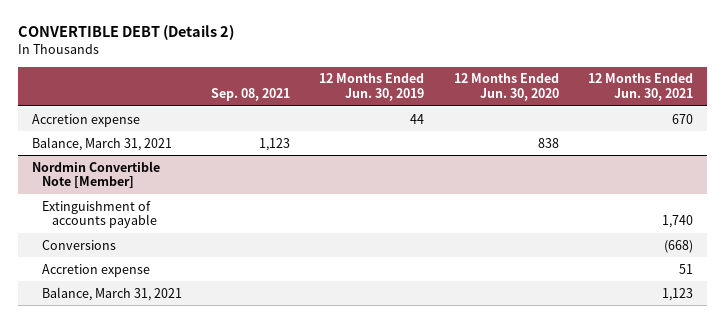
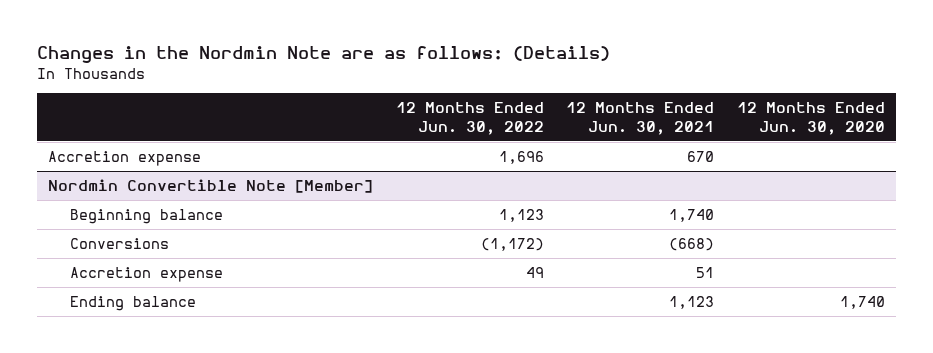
[17,25,234,41] CONVERTIBLE DEBT (Details 2) -> [36,46,610,64] Changes in the Nordmin Note are as follows: (Details)
[211,88,291,102] Sep. 08, 2021 -> none
[319,73,425,102] 12 Months Ended Jun. 30, 2019 -> none
none -> [395,102,544,135] 12 Months Ended Jun. 30, 2022
[32,136,173,151] Balance, March 31, 2021 -> none
[41,200,157,229] Extinguishment of accounts payable -> [69,208,223,224] Beginning balance
[41,286,182,301] Balance, March 31, 2021 -> none
none -> [69,295,196,311] Ending balance

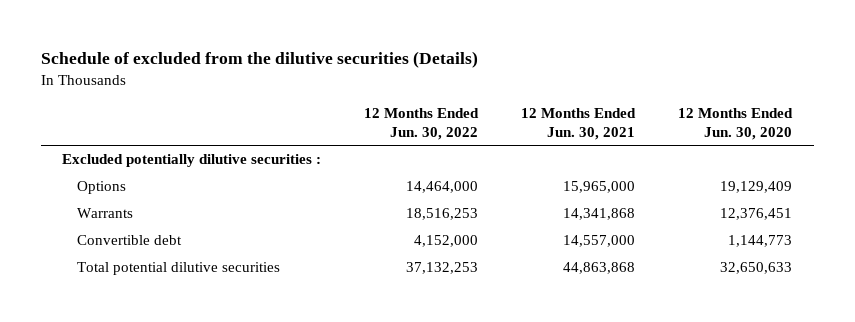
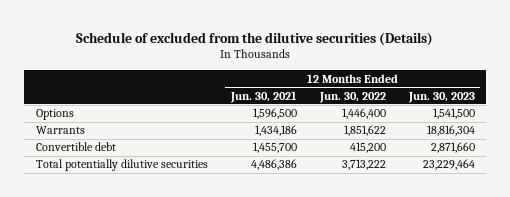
[678,108,794,140] 12 Months Ended Jun. 30, 2020 -> none
none -> [407,91,475,103] Jun. 30, 2023
[62,154,322,168] Excluded potentially dilutive securities : -> none
[406,181,479,194] 14,464,000 -> [341,108,386,120] 1,446,400
[563,181,636,194] 15,965,000 -> [252,108,297,120] 1,596,500
[406,208,479,221] 18,516,253 -> [343,125,386,137] 1,851,622
[563,208,636,221] 14,341,868 -> [254,125,297,137] 1,434,186
[414,235,479,248] 4,152,000 -> [349,142,386,154] 415,200
[563,235,636,248] 14,557,000 -> [252,142,297,154] 1,455,700
[76,262,280,276] Total potential dilutive securities -> [35,159,208,172] Total potentially dilutive securities
[406,262,479,275] 37,132,253 -> [341,159,386,171] 3,713,222
[563,262,636,275] 44,863,868 -> [250,159,297,171] 4,486,386

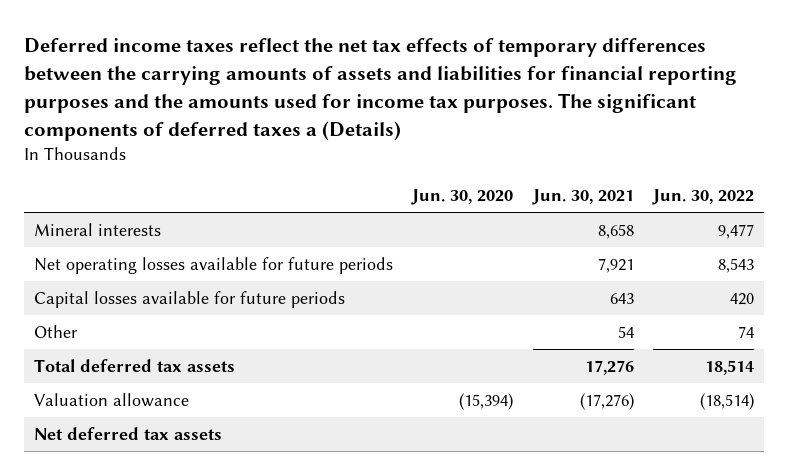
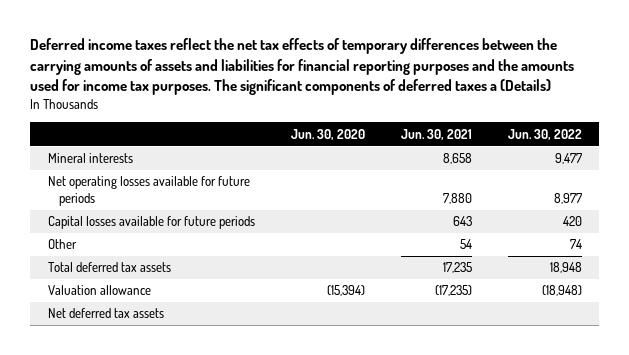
[597,257,634,273] 7,921 -> [442,192,472,204] 7,880
[718,257,755,273] 8,543 -> [553,192,582,204] 8,977
[584,359,634,375] 17,276 -> [442,262,472,274] 17,235
[705,359,755,375] 18,514 -> [549,262,582,274] 18,948
[579,392,634,410] (17,276) -> [434,285,472,297] (17,235)
[700,392,755,410] (18,514) -> [541,285,582,297] (18,948)

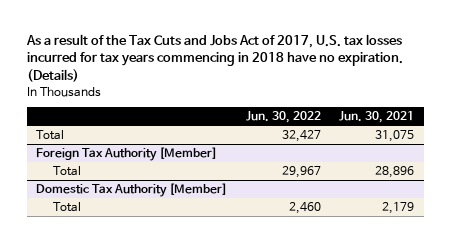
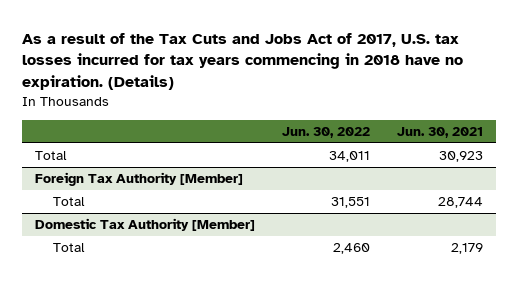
[281,130,321,143] 32,427 -> [329,151,371,163] 34,011
[375,130,415,143] 31,075 -> [438,151,483,163] 30,923
[281,166,321,179] 29,967 -> [331,197,371,209] 31,551
[375,166,415,179] 28,896 -> [437,197,483,209] 28,744

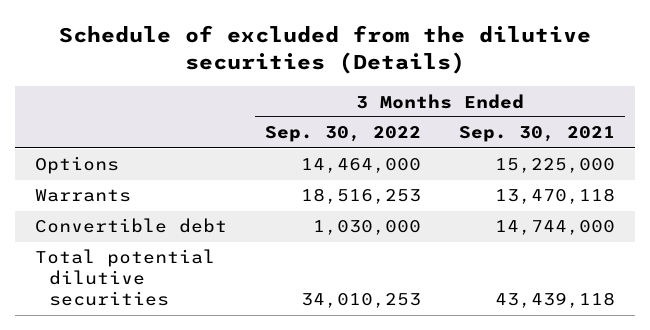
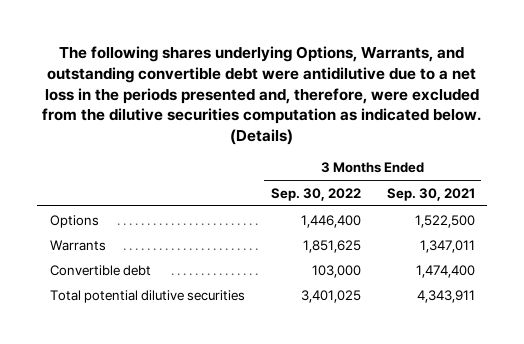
[59,25,592,74] Schedule of excluded from the dilutive securities (Details) -> [42,45,482,146] The following shares underlying Options, Warrants, and outstanding convertible debt were antidilutive due to a net loss in the periods presented and, therefore, were excluded from the dilutive securities computation as indicated below. (Details)
[301,158,422,174] 14,464,000 -> [300,214,361,228] 1,446,400
[495,158,616,174] 15,225,000 -> [414,214,475,228] 1,522,500
[301,188,422,205] 18,516,253 -> [302,239,361,253] 1,851,625
[495,188,616,205] 13,470,118 -> [419,239,475,253] 1,347,011
[313,220,422,236] 1,030,000 -> [311,264,361,278] 103,000
[495,220,616,236] 14,744,000 -> [415,264,475,278] 1,474,400
[301,293,422,309] 34,010,253 -> [300,289,361,303] 3,401,025
[495,292,616,309] 43,439,118 -> [416,289,475,303] 4,343,911

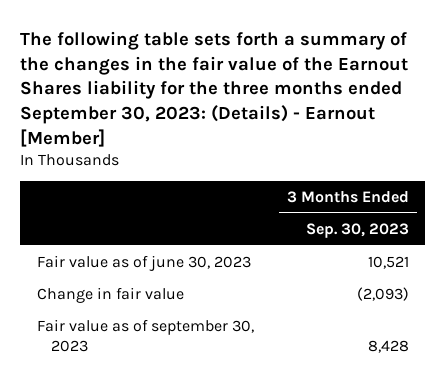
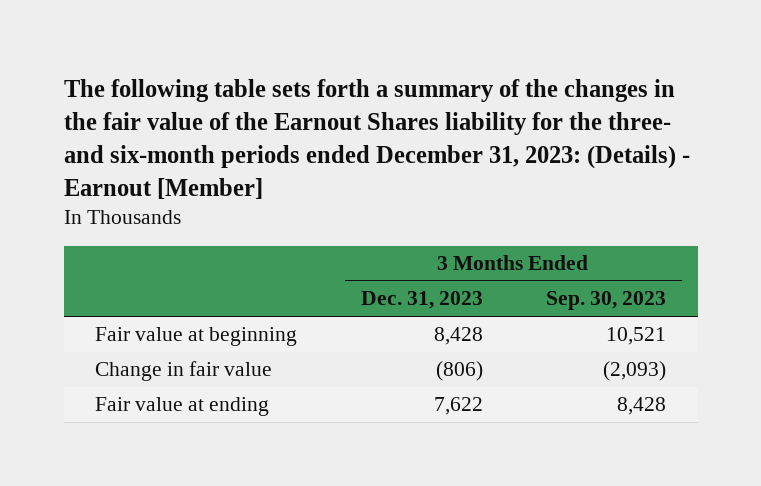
[20,31,409,147] The following table sets forth a summary of the changes in the fair value of the Earnout Shares liability for the three months ended September 30, 2023: (Details) - Earnout [Member] -> [63,78,690,199] The following table sets forth a summary of the changes in the fair value of the Earnout Shares liability for the three- and six-month periods ended December 31, 2023: (Details) - Earnout [Member]
none -> [360,291,483,310] Dec. 31, 2023
[36,254,251,271] Fair value as of june 30, 2023 -> [95,327,298,347] Fair value at beginning
[36,318,254,352] Fair value as of september 30, 2023 -> [95,397,270,417] Fair value at ending

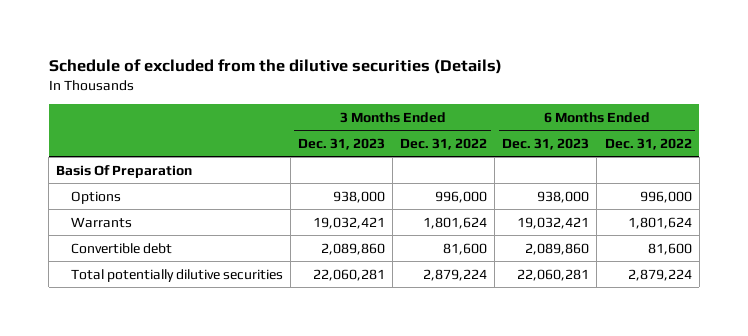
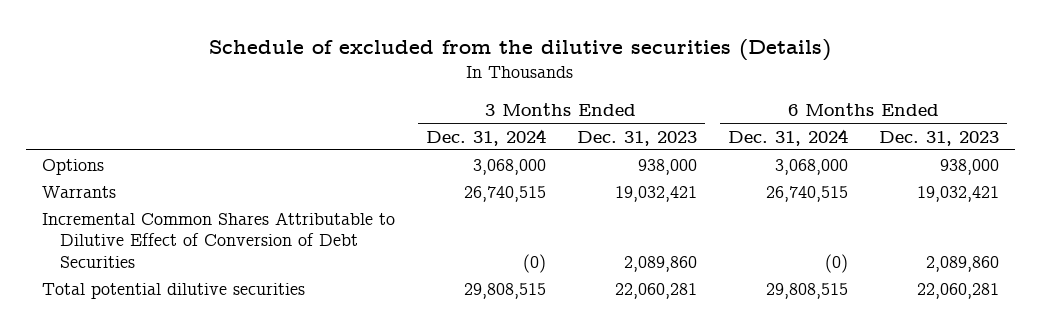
[400,137,488,150] Dec. 31, 2022 -> none
[604,137,692,150] Dec. 31, 2022 -> none
none -> [425,128,546,146] Dec. 31, 2024
none -> [728,128,849,146] Dec. 31, 2024
[56,164,193,178] Basis Of Preparation -> none
[70,242,172,254] Convertible debt -> [41,211,395,269] Incremental Common Shares Attributable to Dilutive Effect of Conversion of Debt Securities
[70,268,283,282] Total potentially dilutive securities -> [41,282,305,299] Total potential dilutive securities

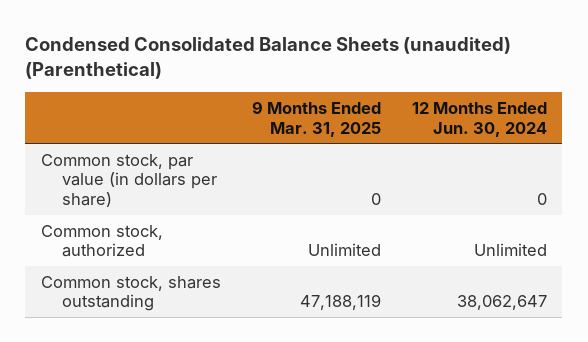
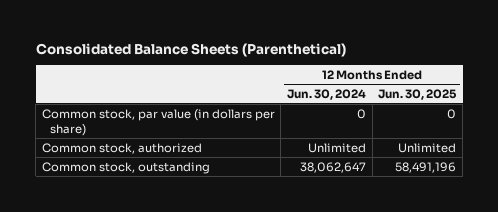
[25,36,512,79] Condensed Consolidated Balance Sheets (unaudited) (Parenthetical) -> [35,42,346,57] Consolidated Balance Sheets (Parenthetical)
[251,100,381,137] 9 Months Ended Mar. 31, 2025 -> none
none -> [378,88,458,100] Jun. 30, 2025
[40,275,221,312] Common stock, shares outstanding -> [41,161,210,174] Common stock, outstanding

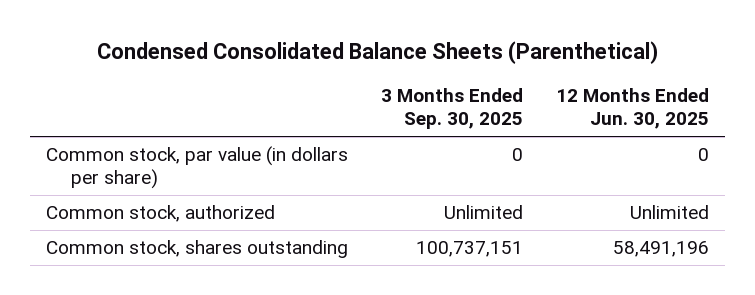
[35,42,346,57] Consolidated Balance Sheets (Parenthetical) -> [96,41,658,65] Condensed Consolidated Balance Sheets (Parenthetical)
[287,88,367,100] Jun. 30, 2024 -> none
none -> [381,88,524,130] 3 Months Ended Sep. 30, 2025
[41,161,210,174] Common stock, outstanding -> [46,240,349,259] Common stock, shares outstanding

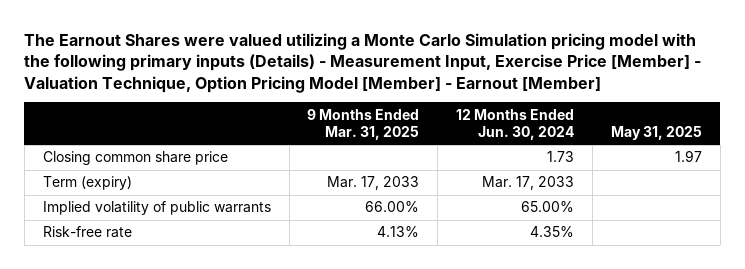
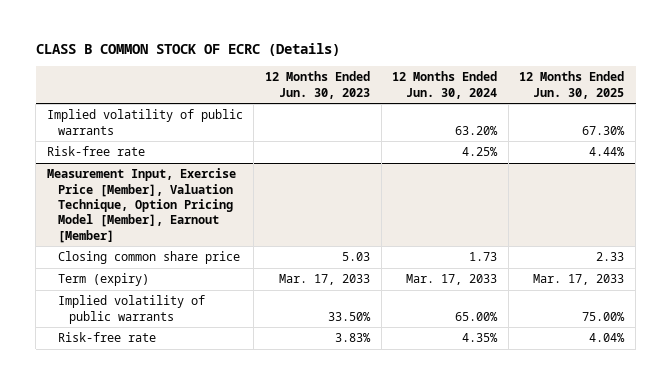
[24,32,702,93] The Earnout Shares were valued utilizing a Monte Carlo Simulation pricing model with the following primary inputs (Details) - Measurement Input, Exercise Price [Member] - Valuation Technique, Option Pricing Model [Member] - Earnout [Member] -> [35,43,340,57] CLASS B COMMON STOCK OF ECRC (Details)
[307,108,420,140] 9 Months Ended Mar. 31, 2025 -> none
[610,125,702,140] May 31, 2025 -> none
none -> [264,71,370,99] 12 Months Ended Jun. 30, 2023
none -> [519,71,625,99] 12 Months Ended Jun. 30, 2025
none -> [46,109,243,135] Implied volatility of public warrants
none -> [46,146,145,157] Risk-free rate
none -> [46,168,236,243] Measurement Input, Exercise Price [Member], Valuation Technique, Option Pricing Model [Member], Earnout [Member]

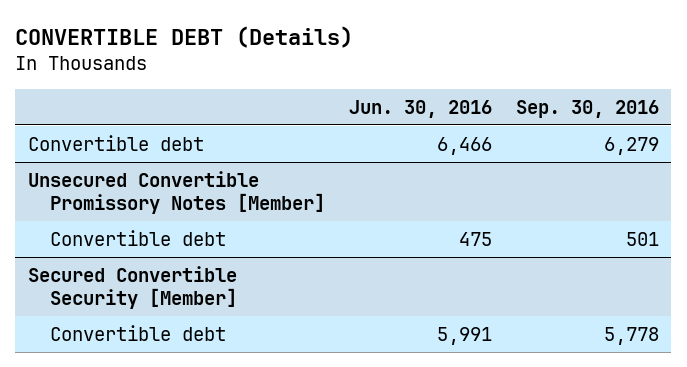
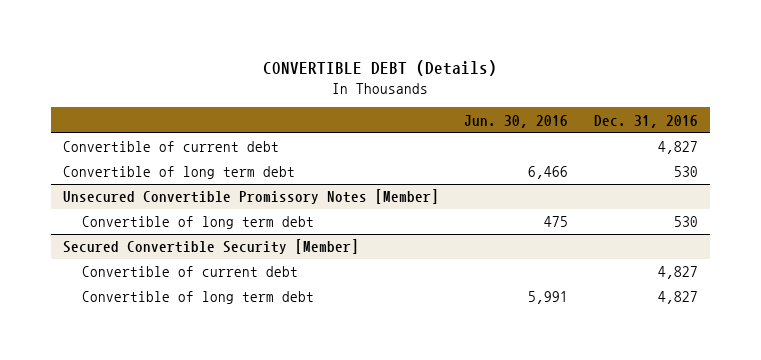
[516,99,660,118] Sep. 30, 2016 -> none
none -> [593,114,698,128] Dec. 31, 2016
none -> [63,141,280,153] Convertible of current debt
[27,134,204,151] Convertible debt -> [63,166,296,180] Convertible of long term debt
[49,229,226,246] Convertible debt -> [82,216,315,230] Convertible of long term debt
none -> [82,266,299,278] Convertible of current debt
[49,324,226,341] Convertible debt -> [82,291,315,305] Convertible of long term debt

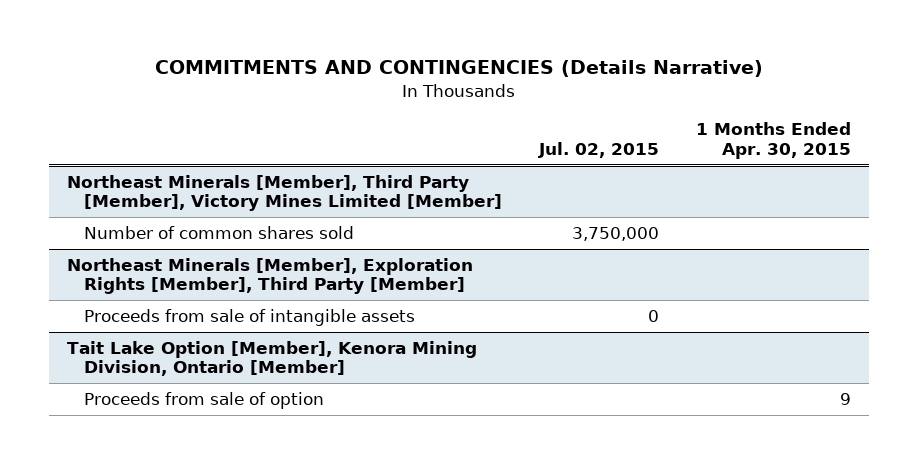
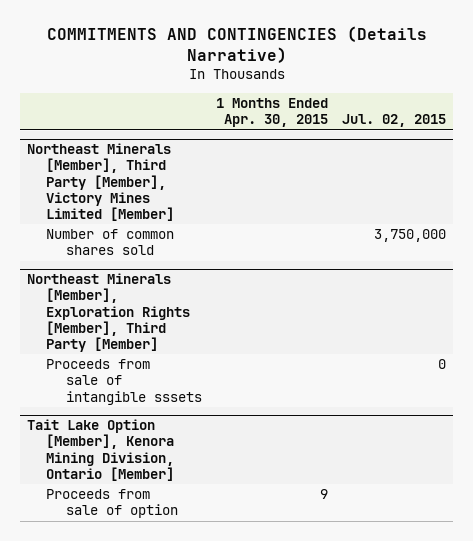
[84,309,416,327] Proceeds from sale of intangible assets -> [46,359,203,405] Proceeds from sale of intangible sssets

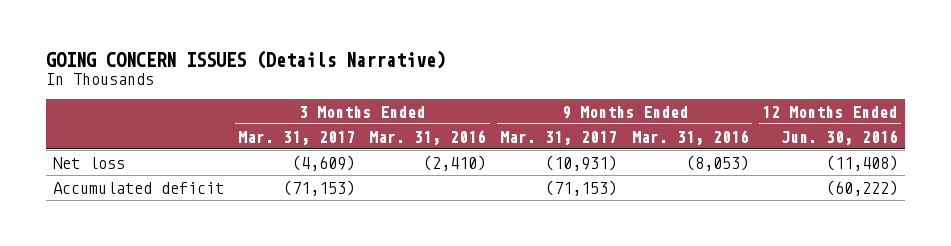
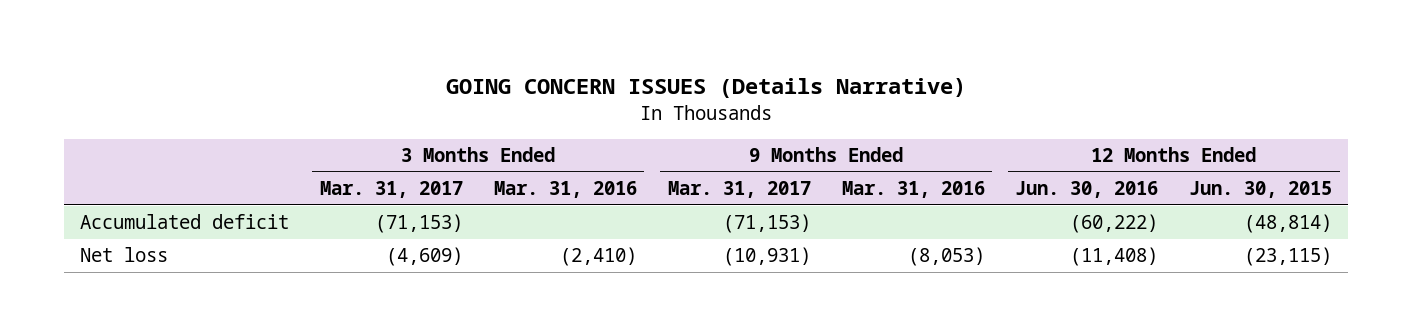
none -> [1189,181,1333,199] Jun. 30, 2015
[53,156,126,169] Net loss -> [79,247,168,263] Net loss

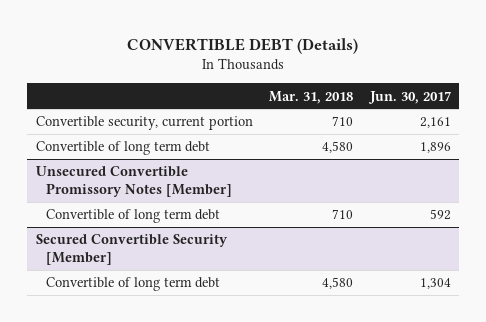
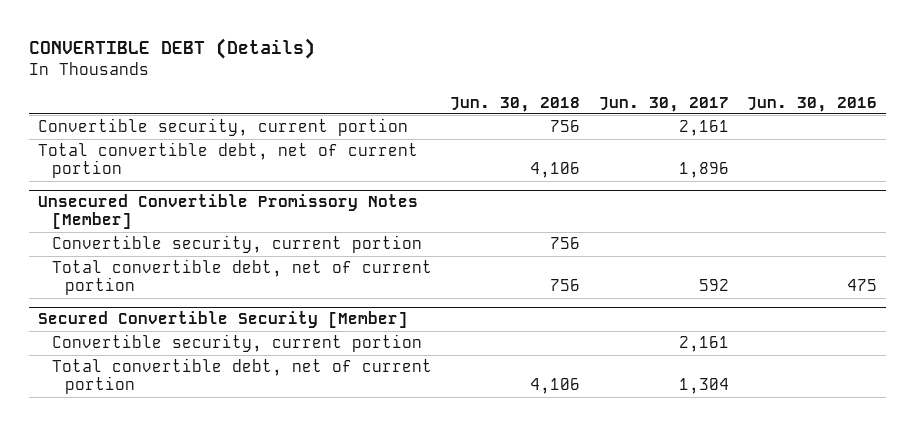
[269,90,354,104] Mar. 31, 2018 -> none
none -> [450,96,581,112] Jun. 30, 2018
none -> [747,96,878,112] Jun. 30, 2016
[35,141,210,156] Convertible of long term debt -> [38,142,419,179] Total convertible debt, net of current portion
none -> [51,235,422,254] Convertible security, current portion
[46,209,221,224] Convertible of long term debt -> [51,259,432,296] Total convertible debt, net of current portion
none -> [51,334,422,353] Convertible security, current portion
[46,277,221,292] Convertible of long term debt -> [51,358,432,395] Total convertible debt, net of current portion

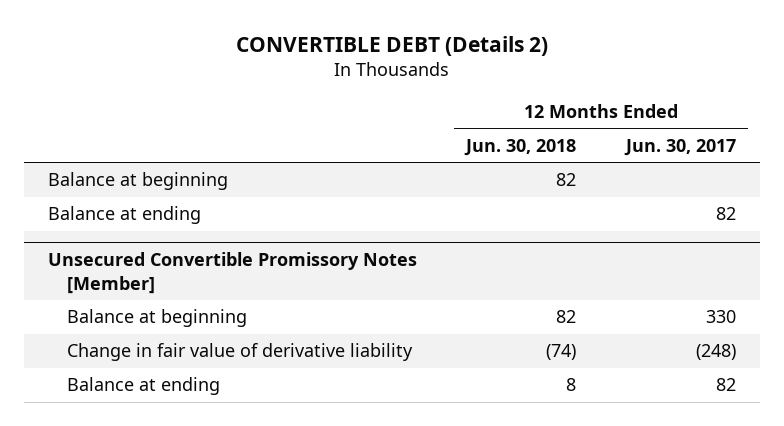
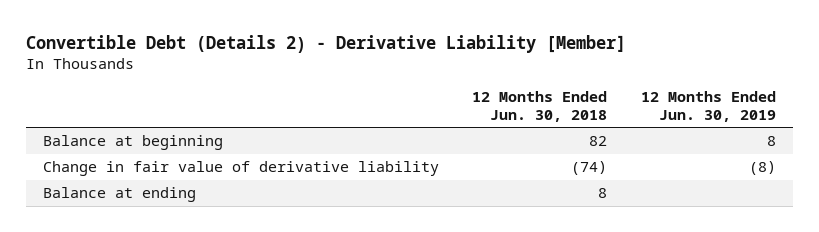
[235,36,548,57] CONVERTIBLE DEBT (Details 2) -> [25,34,626,53] Convertible Debt (Details 2) - Derivative Liability [Member]
[623,138,736,156] Jun. 30, 2017 -> none
none -> [641,91,777,122] 12 Months Ended Jun. 30, 2019
[48,206,202,225] Balance at ending -> none
[48,252,418,294] Unsecured Convertible Promissory Notes [Member] -> none
[67,309,248,328] Balance at beginning -> none

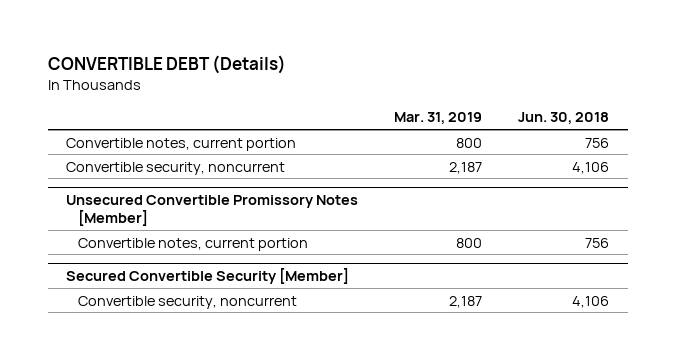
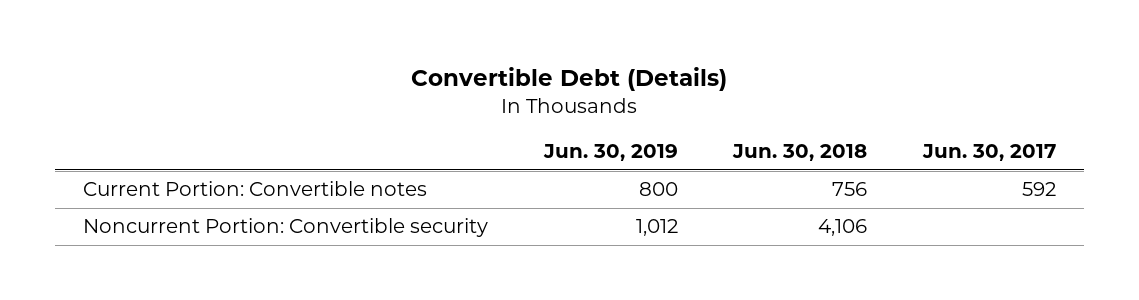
[47,55,286,75] CONVERTIBLE DEBT (Details) -> [411,67,728,92] Convertible Debt (Details)
[394,112,483,125] Mar. 31, 2019 -> none
none -> [542,144,678,162] Jun. 30, 2019
none -> [922,144,1057,162] Jun. 30, 2017
[65,194,358,227] Unsecured Convertible Promissory Notes [Member] -> none
[78,237,309,251] Convertible notes, current portion -> none
[65,267,349,284] Secured Convertible Security [Member] -> none
[78,295,298,309] Convertible security, noncurrent -> none
[65,137,296,151] Convertible notes, current portion -> [82,181,427,197] Current Portion: Convertible notes
[65,161,285,175] Convertible security, noncurrent -> [82,218,488,238] Noncurrent Portion: Convertible security

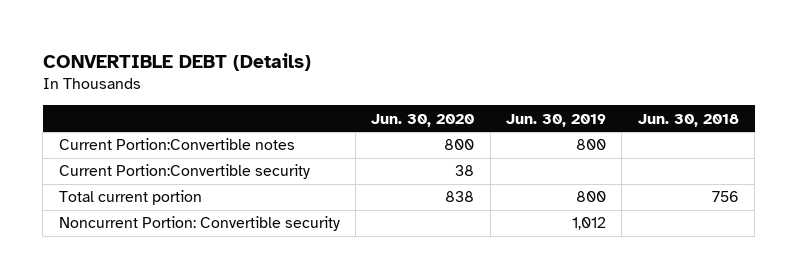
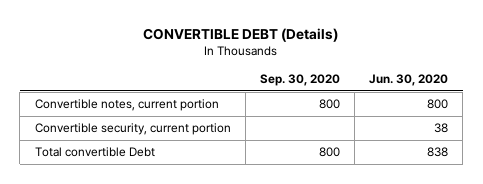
[506,113,607,127] Jun. 30, 2019 -> none
[637,113,739,127] Jun. 30, 2018 -> none
none -> [259,74,340,87] Sep. 30, 2020
[58,216,340,232] Noncurrent Portion: Convertible security -> none
[58,138,295,151] Current Portion:Convertible notes -> [34,99,219,112] Convertible notes, current portion
[58,164,310,180] Current Portion:Convertible security -> [34,123,231,136] Convertible security, current portion
[58,190,202,206] Total current portion -> [34,147,155,158] Total convertible Debt

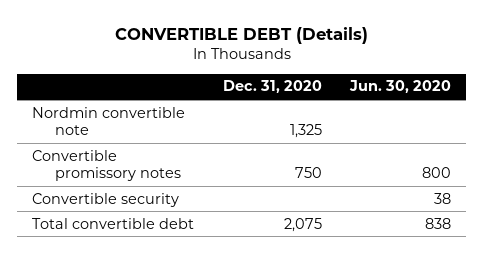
[259,74,340,87] Sep. 30, 2020 -> none
none -> [222,80,322,94] Dec. 31, 2020
none -> [31,106,185,136] Nordmin convertible note
[34,99,219,112] Convertible notes, current portion -> [31,149,181,182] Convertible promissory notes
[34,123,231,136] Convertible security, current portion -> [31,192,179,207] Convertible security
[34,147,155,158] Total convertible Debt -> [31,217,194,229] Total convertible debt

